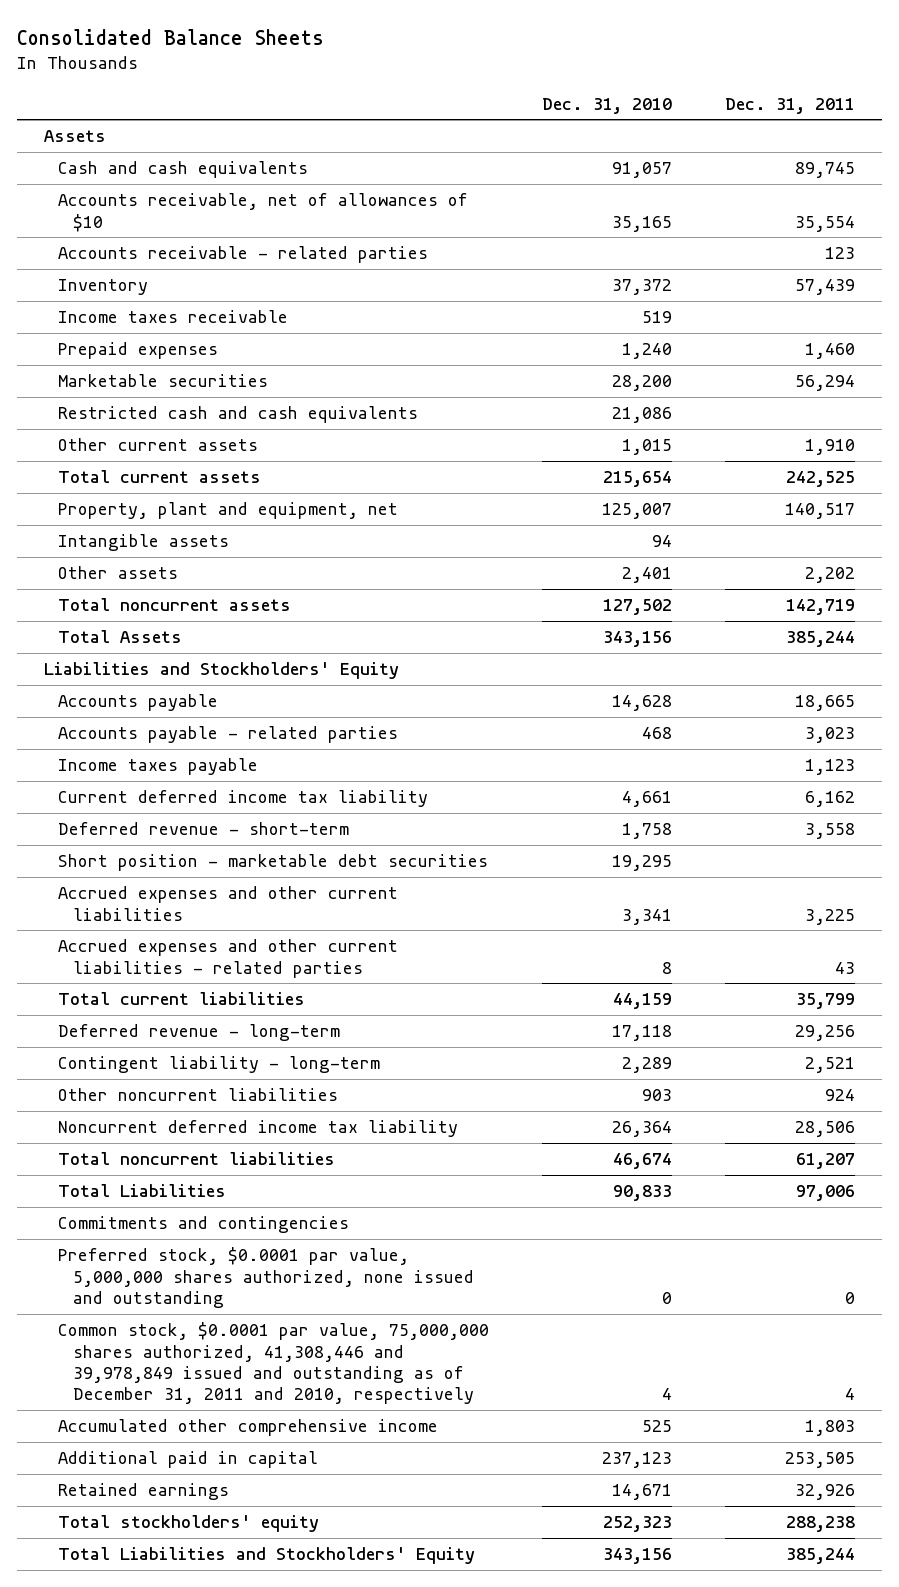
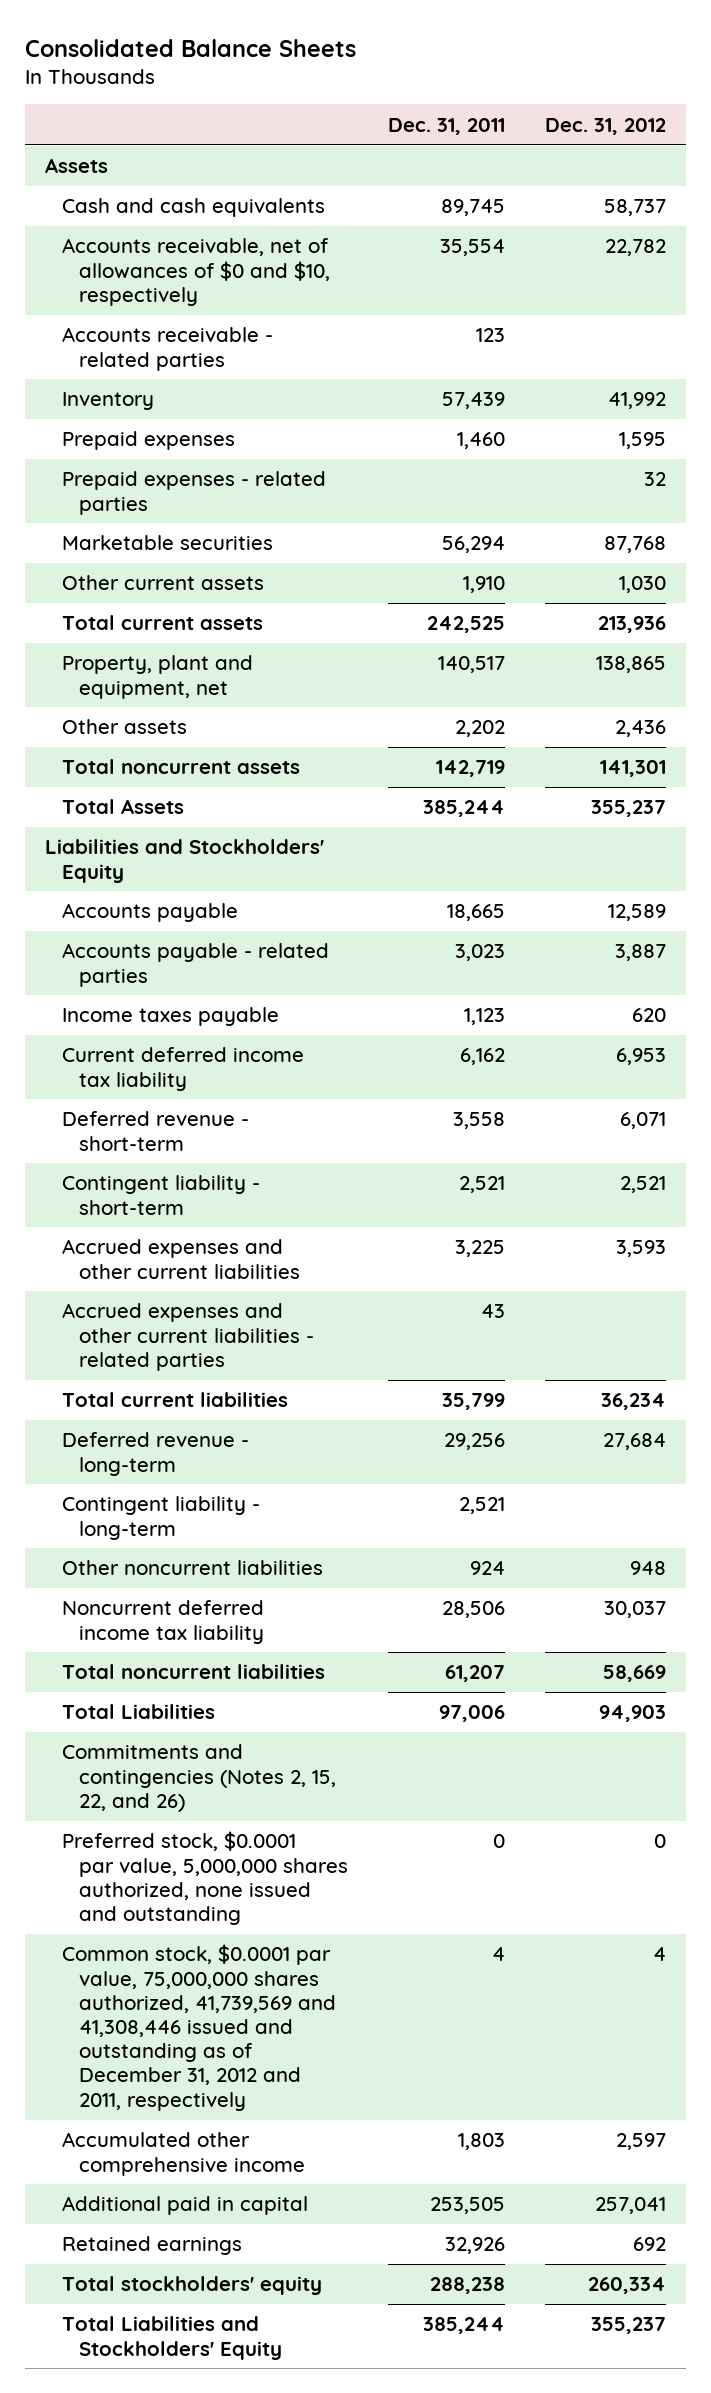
[542,97,673,114] Dec. 31, 2010 -> none
none -> [544,117,666,135] Dec. 31, 2012
[58,193,469,232] Accounts receivable, net of allowances of $10 -> [61,238,330,306] Accounts receivable, net of allowances of $0 and $10, respectively
[58,310,289,324] Income taxes receivable -> none
none -> [61,471,326,515] Prepaid expenses - related parties
[58,406,419,424] Restricted cash and cash equivalents -> none
[58,534,230,552] Intangible assets -> none
[58,854,489,872] Short position - marketable debt securities -> none
none -> [61,1175,260,1215] Contingent liability - short-term
[58,1216,350,1234] Commitments and contingencies -> [61,1744,336,1812] Commitments and contingencies (Notes 2, 15, 22, and 26)
[58,1322,490,1405] Common stock, $0.0001 par value, 75,000,000 shares authorized, 41,308,446 and 39,978,849 issued and outstanding as of December 31, 2011 and 2010, respectively -> [61,1944,336,2111] Common stock, $0.0001 par value, 75,000,000 shares authorized, 41,739,569 and 41,308,446 issued and outstanding as of December 31, 2012 and 2011, respectively

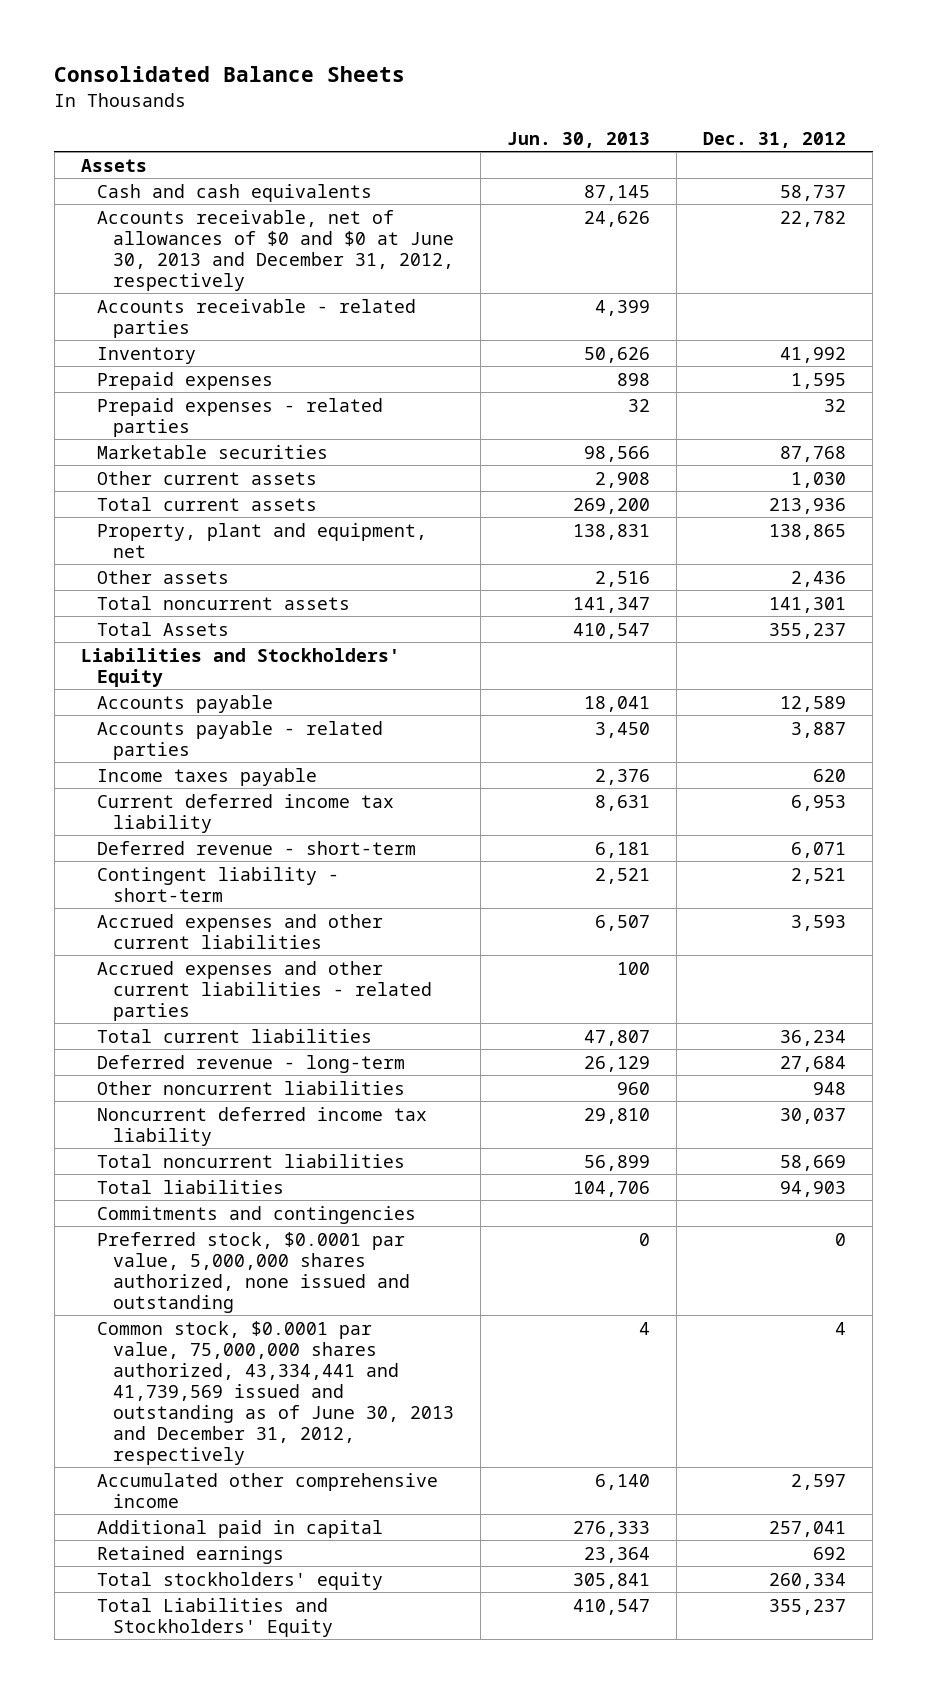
[387,117,505,135] Dec. 31, 2011 -> none
none -> [507,131,651,148] Jun. 30, 2013
[61,238,330,306] Accounts receivable, net of allowances of $0 and $10, respectively -> [96,209,455,291] Accounts receivable, net of allowances of $0 and $0 at June 30, 2013 and December 31, 2012, respectively
[61,1496,260,1540] Contingent liability - long-term -> none
[61,1704,215,1720] Total Liabilities -> [96,1179,284,1194] Total liabilities
[61,1744,336,1812] Commitments and contingencies (Notes 2, 15, 22, and 26) -> [96,1205,416,1224] Commitments and contingencies
[61,1944,336,2111] Common stock, $0.0001 par value, 75,000,000 shares authorized, 41,739,569 and 41,308,446 issued and outstanding as of December 31, 2012 and 2011, respectively -> [96,1320,455,1465] Common stock, $0.0001 par value, 75,000,000 shares authorized, 43,334,441 and 41,739,569 issued and outstanding as of June 30, 2013 and December 31, 2012, respectively

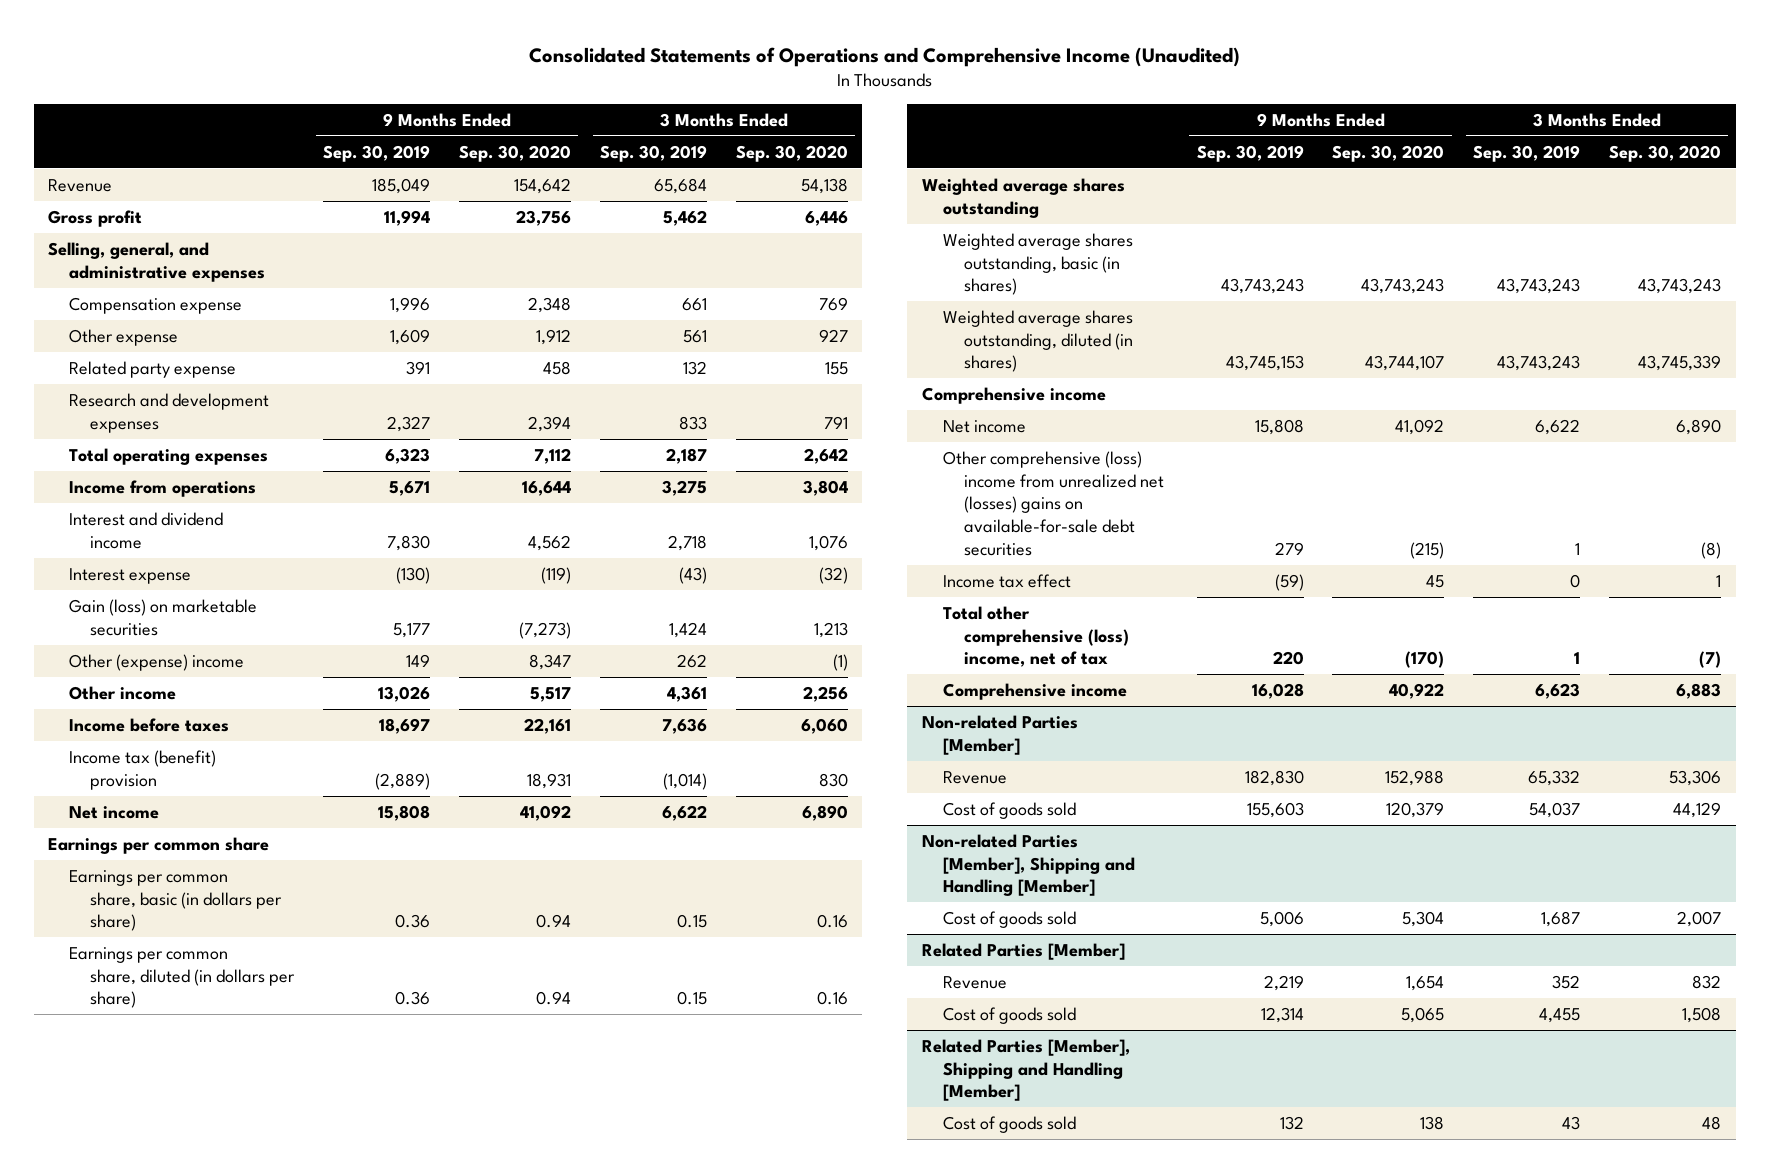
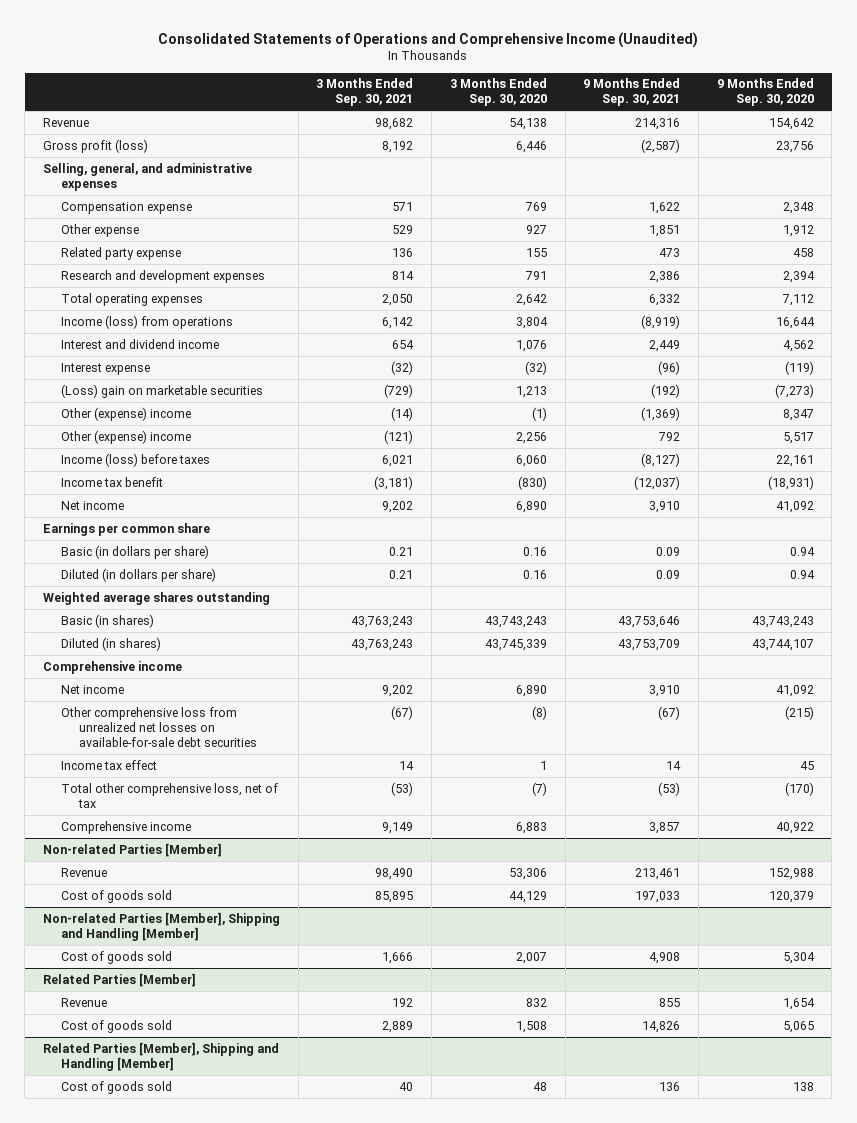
[323,144,431,162] Sep. 30, 2019 -> none
[599,144,707,162] Sep. 30, 2019 -> none
none -> [316,78,414,107] 3 Months Ended Sep. 30, 2021
none -> [583,78,681,107] 9 Months Ended Sep. 30, 2021
[48,209,143,227] Gross profit -> [42,138,148,153] Gross profit (loss)
[69,479,257,497] Income from operations -> [60,314,233,329] Income (loss) from operations
[69,598,258,636] Gain (loss) on marketable securities -> [60,383,263,398] (Loss) gain on marketable securities
[69,685,177,700] Other income -> [60,429,191,444] Other (expense) income
[69,717,230,732] Income before taxes -> [60,452,210,467] Income (loss) before taxes
[69,749,217,790] Income tax (benefit) provision -> [60,476,163,487] Income tax benefit
[527,772,572,789] 18,931 -> [767,475,814,490] (18,931)
[818,772,848,787] 830 -> [517,475,547,490] (830)
[69,869,283,932] Earnings per common share, basic (in dollars per share) -> [60,544,209,559] Basic (in dollars per share)
[69,946,296,1009] Earnings per common share, diluted (in dollars per share) -> [60,567,216,582] Diluted (in dollars per share)
[942,232,1133,296] Weighted average shares outstanding, basic (in shares) -> [60,613,154,628] Basic (in shares)
[942,309,1133,373] Weighted average shares outstanding, diluted (in shares) -> [60,636,161,651] Diluted (in shares)
[942,450,1164,556] Other comprehensive (loss) income from unrealized net (losses) gains on available-for-sale debt securities -> [60,706,257,747] Other comprehensive loss from unrealized net losses on available-for-sale debt securities
[942,605,1129,668] Total other comprehensive (loss) income, net of tax -> [60,782,278,808] Total other comprehensive loss, net of tax

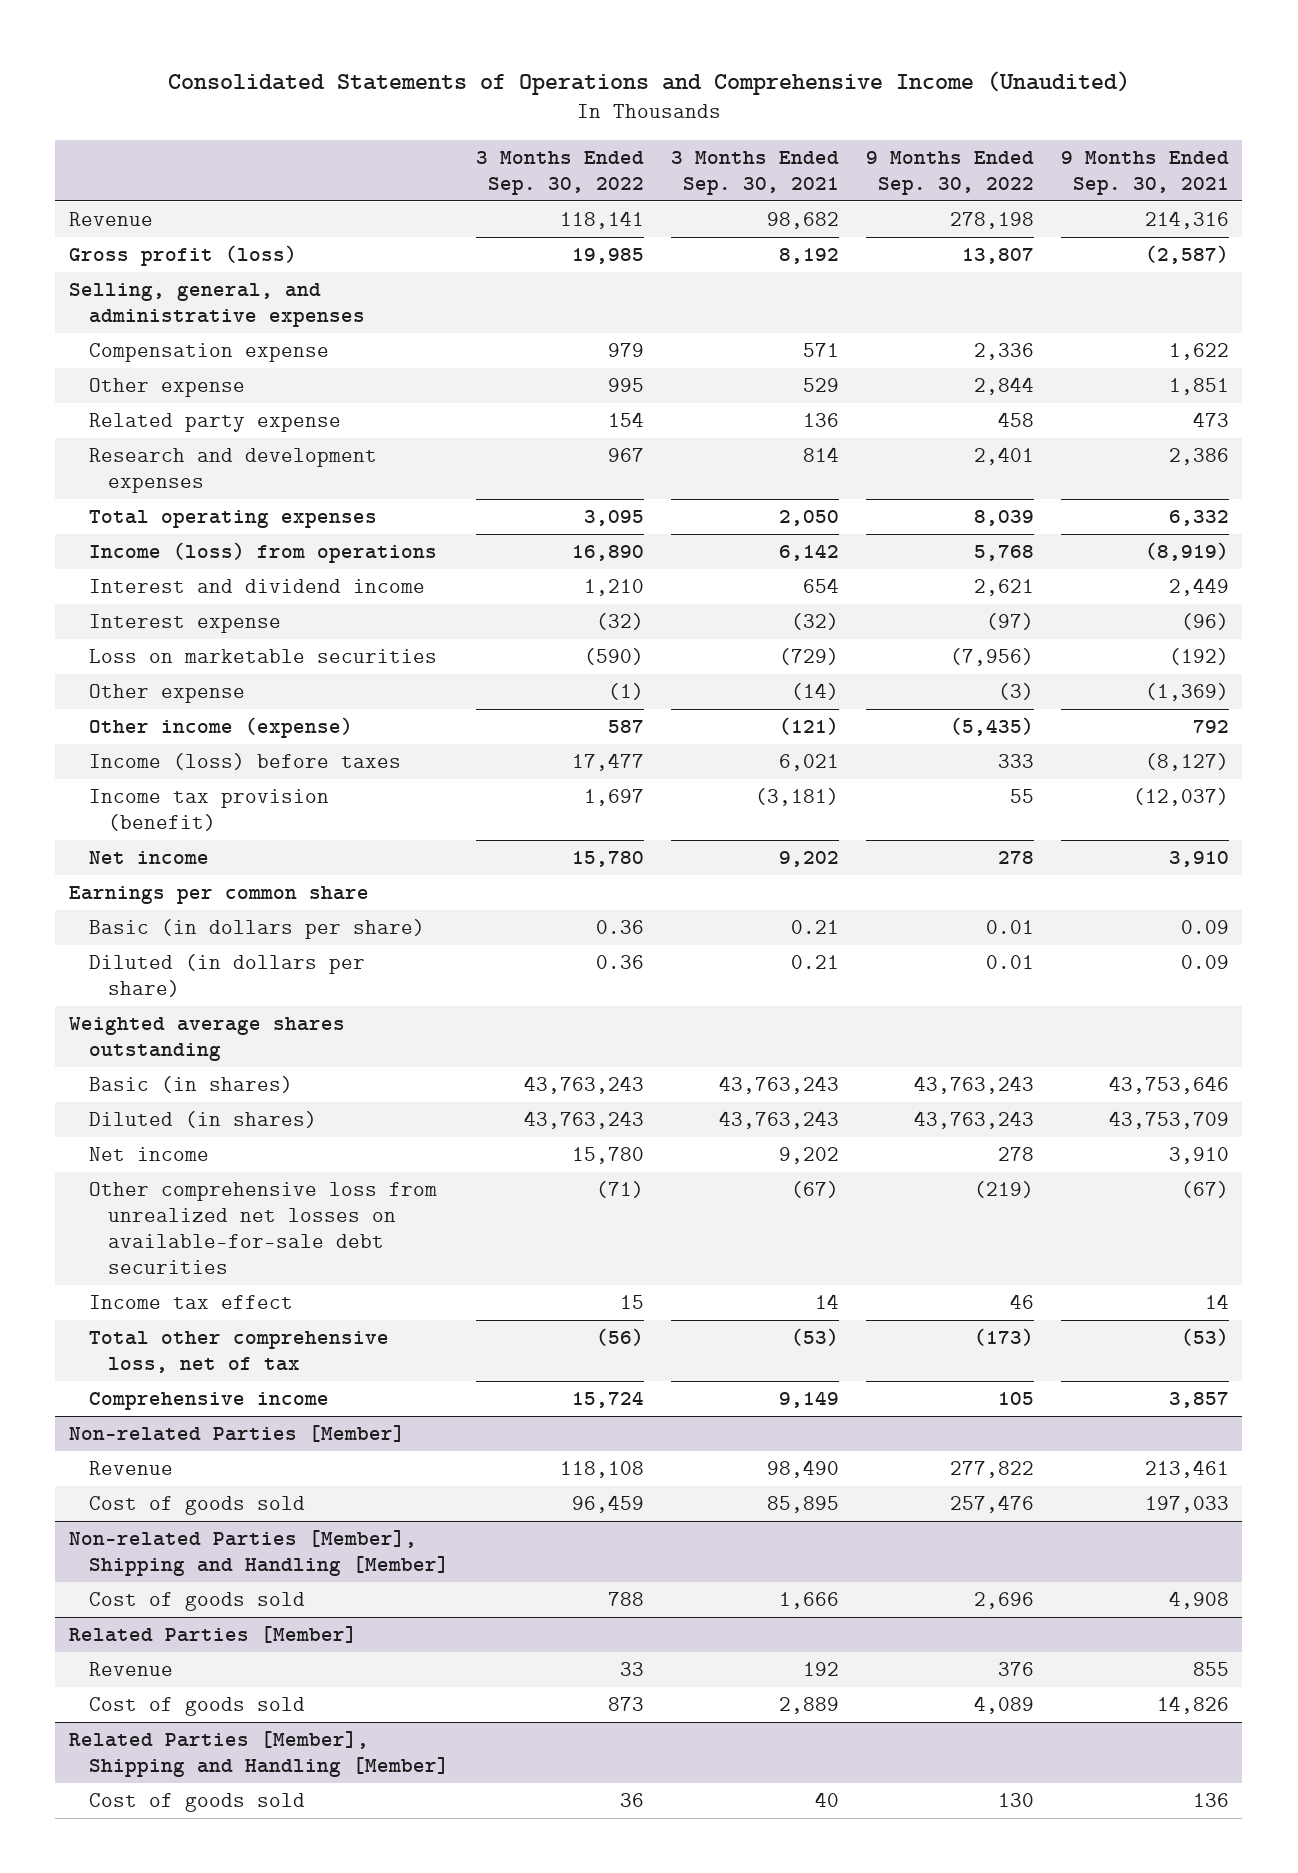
[449,78,547,107] 3 Months Ended Sep. 30, 2020 -> none
[716,78,814,107] 9 Months Ended Sep. 30, 2020 -> none
none -> [475,151,644,196] 3 Months Ended Sep. 30, 2022
none -> [865,151,1034,196] 9 Months Ended Sep. 30, 2022
[60,383,263,398] (Loss) gain on marketable securities -> [88,649,437,664] Loss on marketable securities
[60,406,191,421] Other (expense) income -> [88,684,245,704] Other expense
[60,429,191,444] Other (expense) income -> [88,717,353,739] Other income (expense)
[60,476,163,487] Income tax benefit -> [88,789,329,831] Income tax provision (benefit)
[42,660,182,674] Comprehensive income -> none

